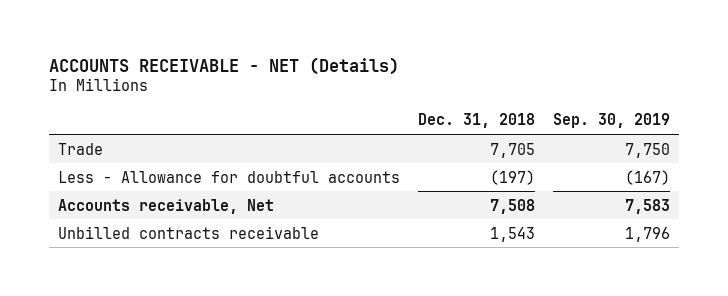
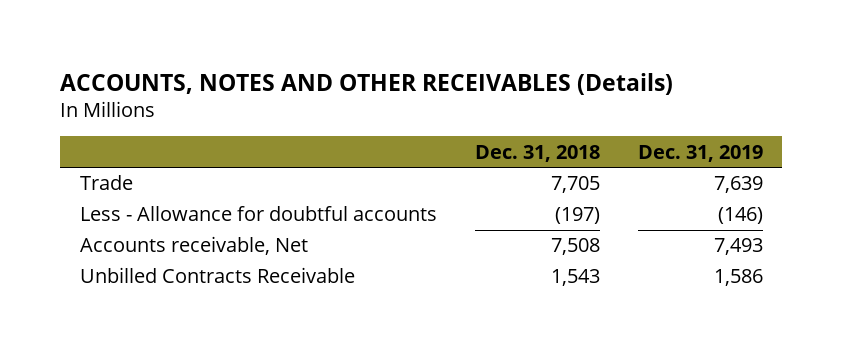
[48,56,399,75] ACCOUNTS RECEIVABLE - NET (Details) -> [60,72,674,95] ACCOUNTS, NOTES AND OTHER RECEIVABLES (Details)
[553,113,671,129] Sep. 30, 2019 -> none
none -> [638,144,764,162] Dec. 31, 2019
[58,225,320,239] Unbilled contracts receivable -> [79,267,355,284] Unbilled Contracts Receivable

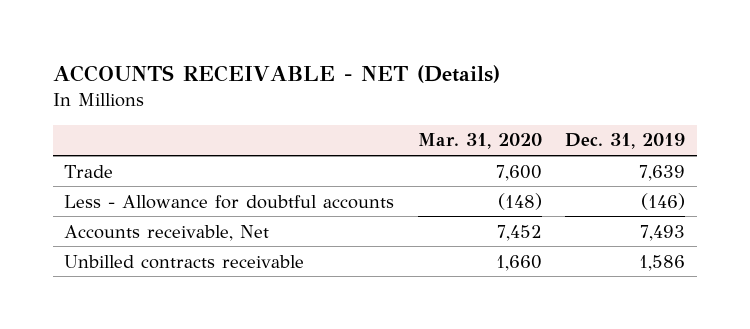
[60,72,674,95] ACCOUNTS, NOTES AND OTHER RECEIVABLES (Details) -> [52,65,500,84] ACCOUNTS RECEIVABLE - NET (Details)
[474,144,600,162] Dec. 31, 2018 -> none
none -> [417,133,542,150] Mar. 31, 2020
[79,267,355,284] Unbilled Contracts Receivable -> [64,254,305,269] Unbilled contracts receivable

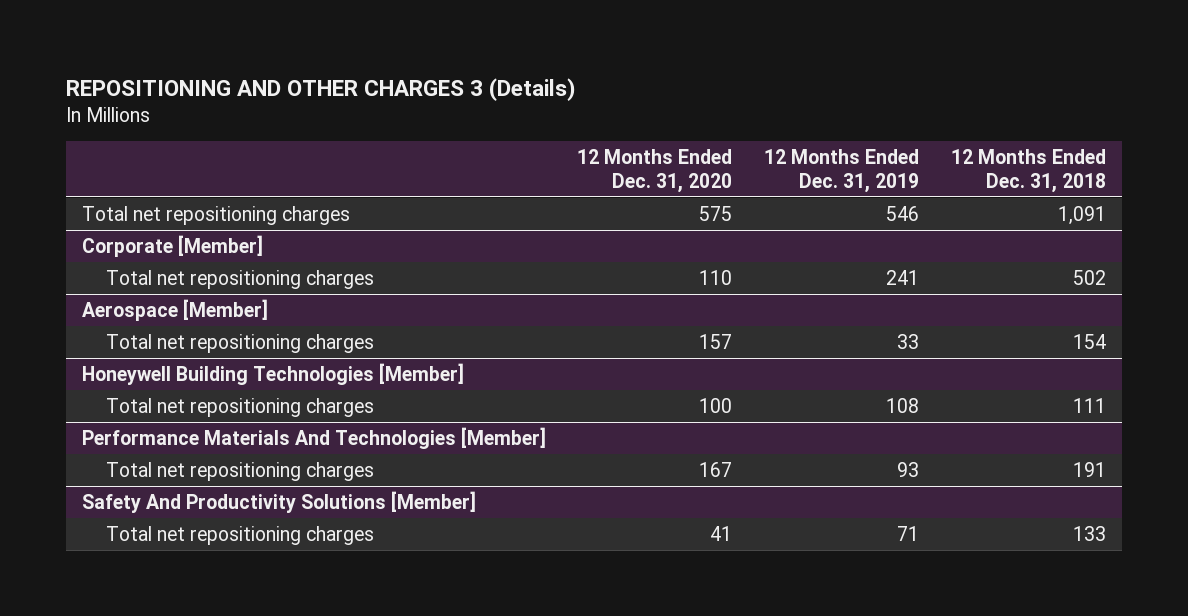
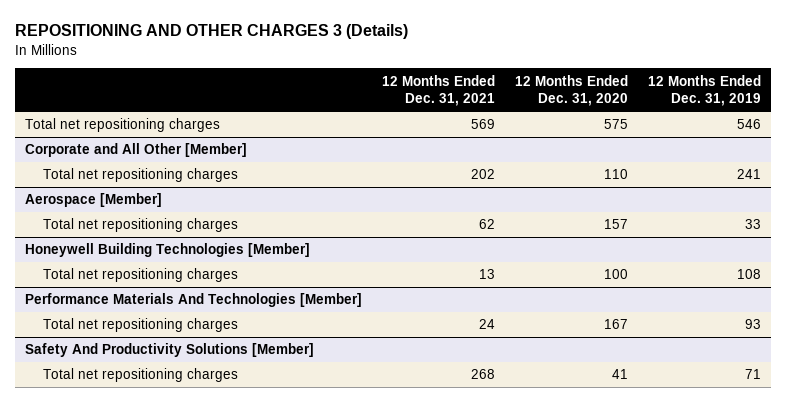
[951,149,1107,193] 12 Months Ended Dec. 31, 2018 -> none
none -> [381,74,495,107] 12 Months Ended Dec. 31, 2021
[81,234,263,257] Corporate [Member] -> [24,143,247,158] Corporate and All Other [Member]

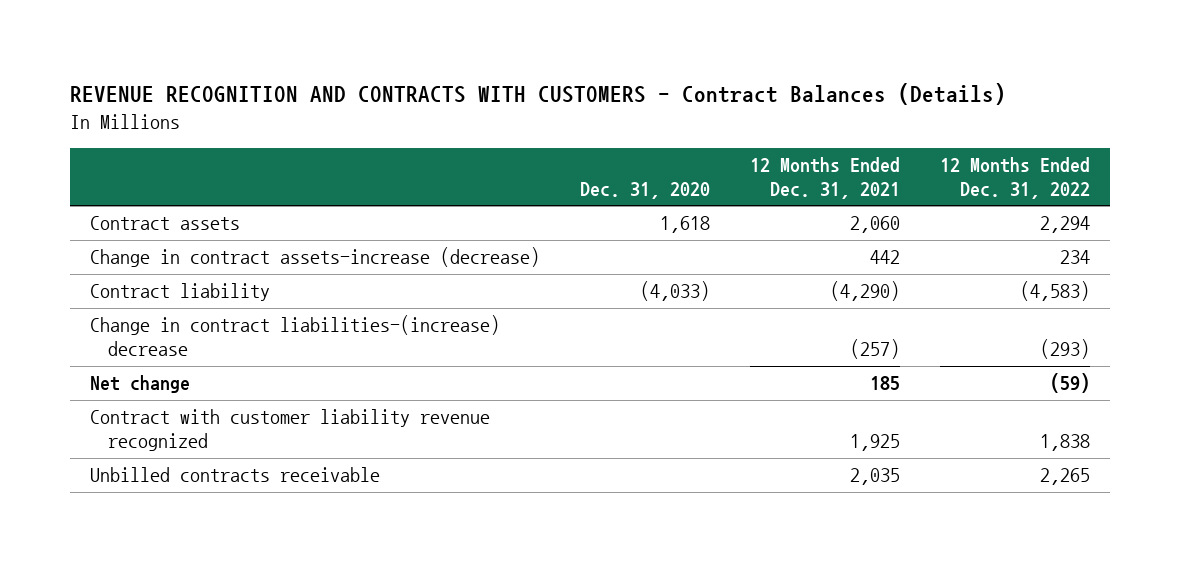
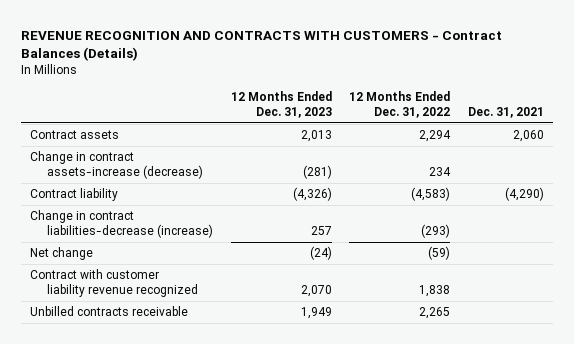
[579,181,710,199] Dec. 31, 2020 -> none
[749,157,900,199] 12 Months Ended Dec. 31, 2021 -> none
none -> [230,91,332,118] 12 Months Ended Dec. 31, 2023
none -> [468,106,545,118] Dec. 31, 2021
[89,315,500,357] Change in contract liabilities-(increase) decrease -> [30,210,213,238] Change in contract liabilities-decrease (increase)

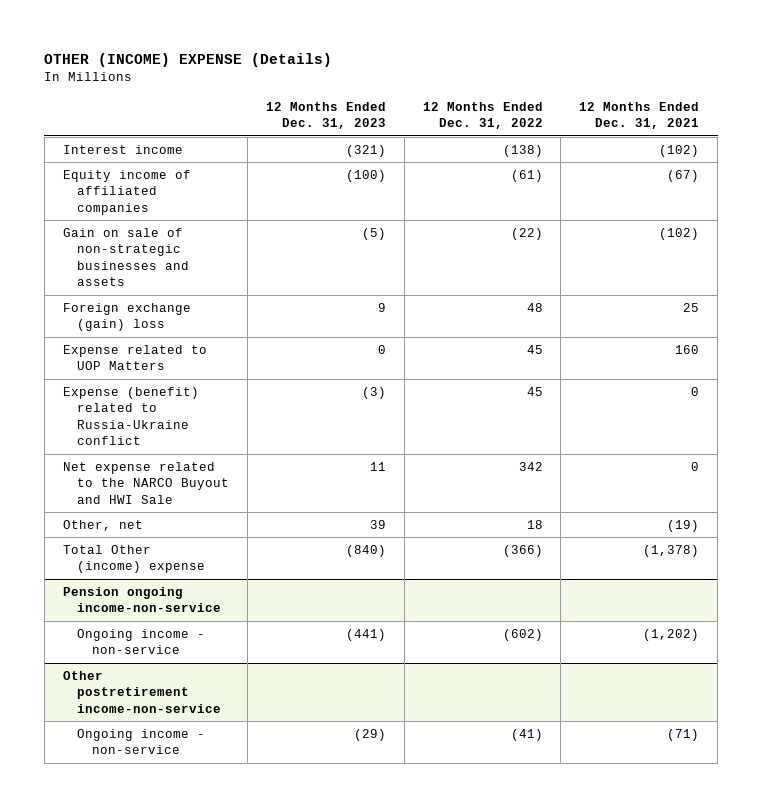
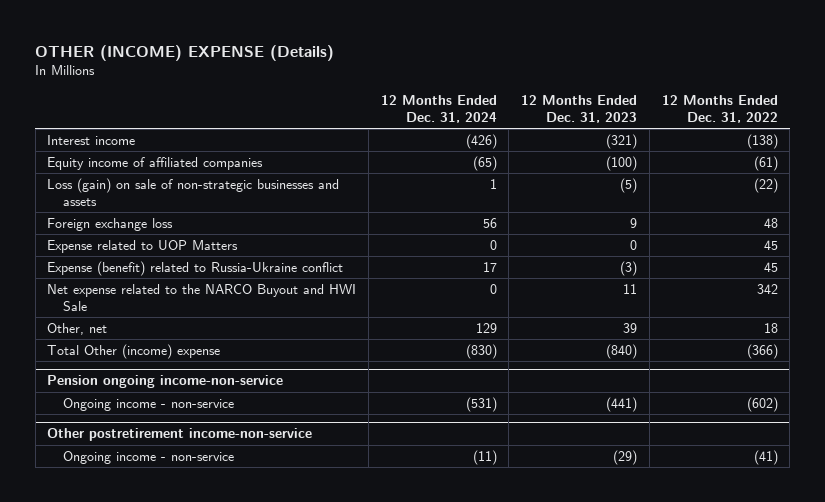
[579,101,700,130] 12 Months Ended Dec. 31, 2021 -> none
none -> [380,95,497,124] 12 Months Ended Dec. 31, 2024
[62,227,190,287] Gain on sale of non-strategic businesses and assets -> [47,177,340,207] Loss (gain) on sale of non-strategic businesses and assets
[62,302,191,332] Foreign exchange (gain) loss -> [47,217,174,231] Foreign exchange loss

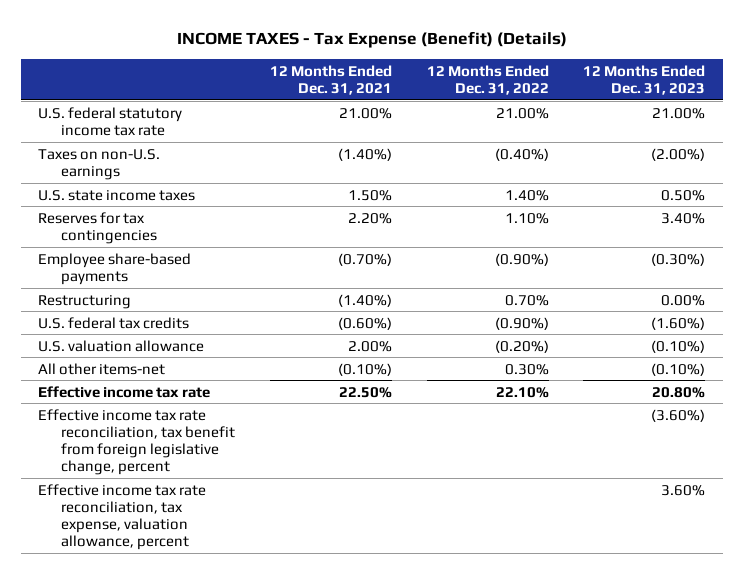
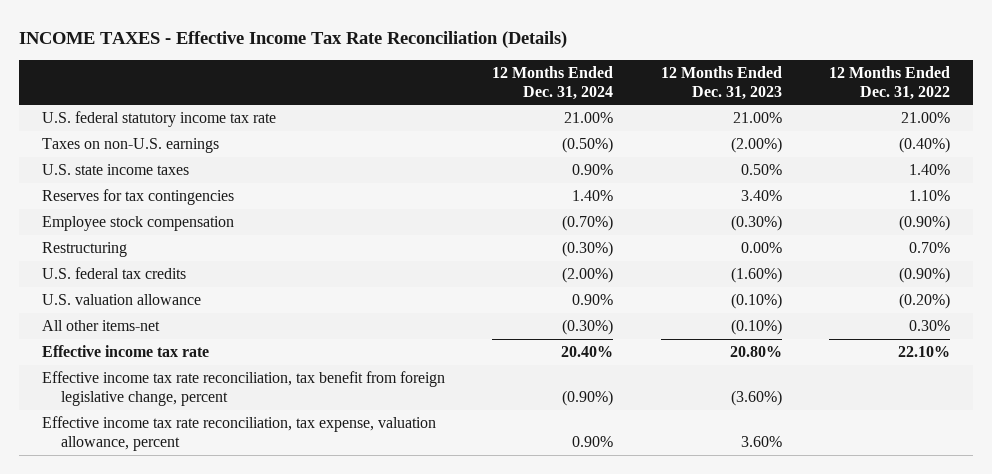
[176,31,567,49] INCOME TAXES - Tax Expense (Benefit) (Details) -> [18,30,567,48] INCOME TAXES - Effective Income Tax Rate Reconciliation (Details)
[269,64,392,95] 12 Months Ended Dec. 31, 2021 -> none
none -> [492,65,614,100] 12 Months Ended Dec. 31, 2024
[38,252,192,285] Employee share-based payments -> [42,215,235,231] Employee stock compensation

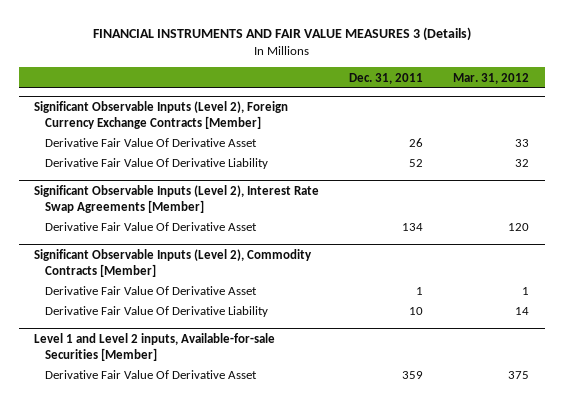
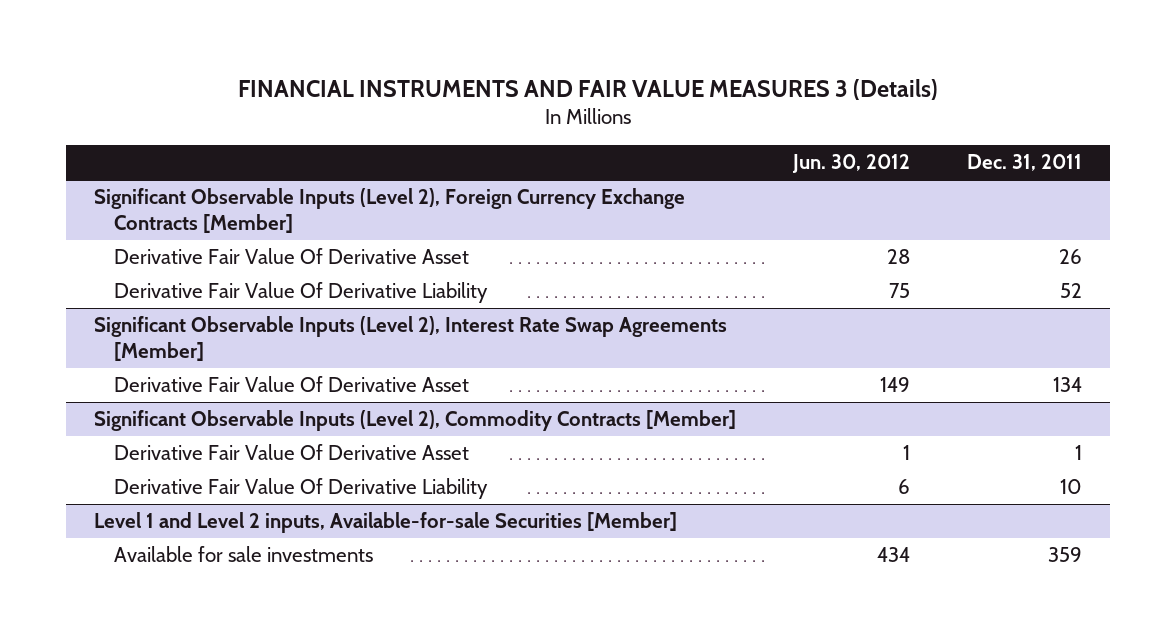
[453,72,530,84] Mar. 31, 2012 -> none
none -> [791,154,910,174] Jun. 30, 2012
[44,370,257,380] Derivative Fair Value Of Derivative Asset -> [113,546,373,563] Available for sale investments

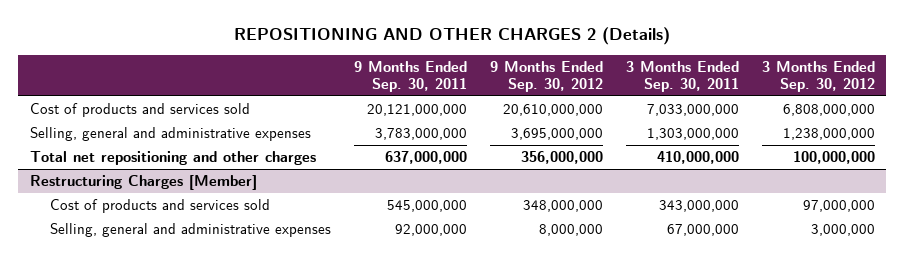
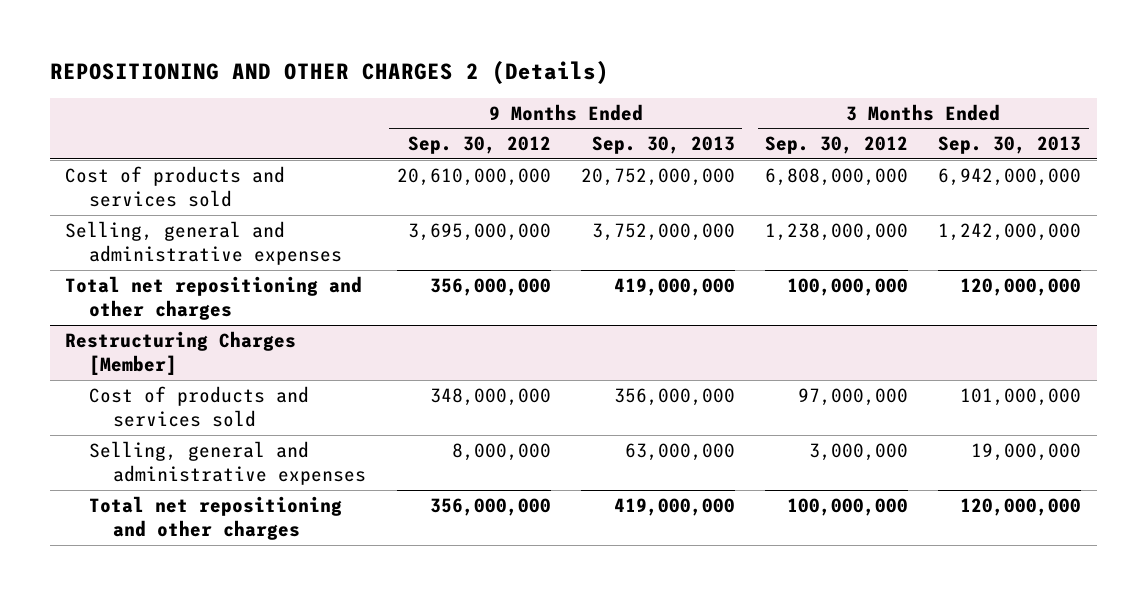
[354,60,468,93] 9 Months Ended Sep. 30, 2011 -> none
[626,60,740,93] 3 Months Ended Sep. 30, 2011 -> none
none -> [591,136,735,155] Sep. 30, 2013
none -> [938,136,1082,155] Sep. 30, 2013
none -> [88,495,342,541] Total net repositioning and other charges

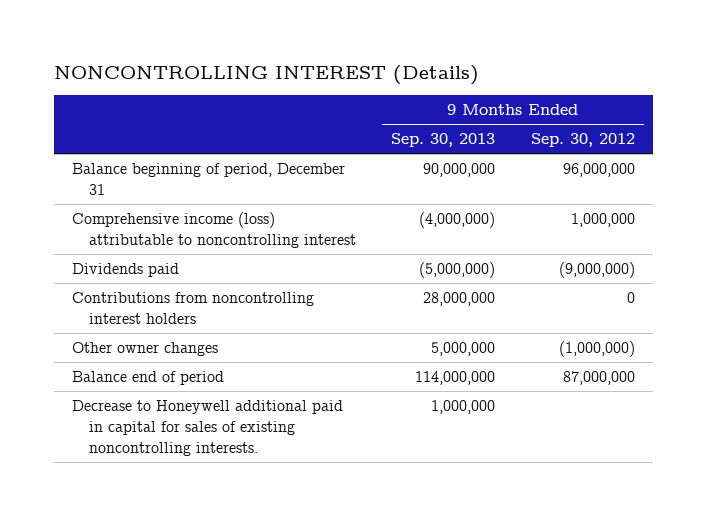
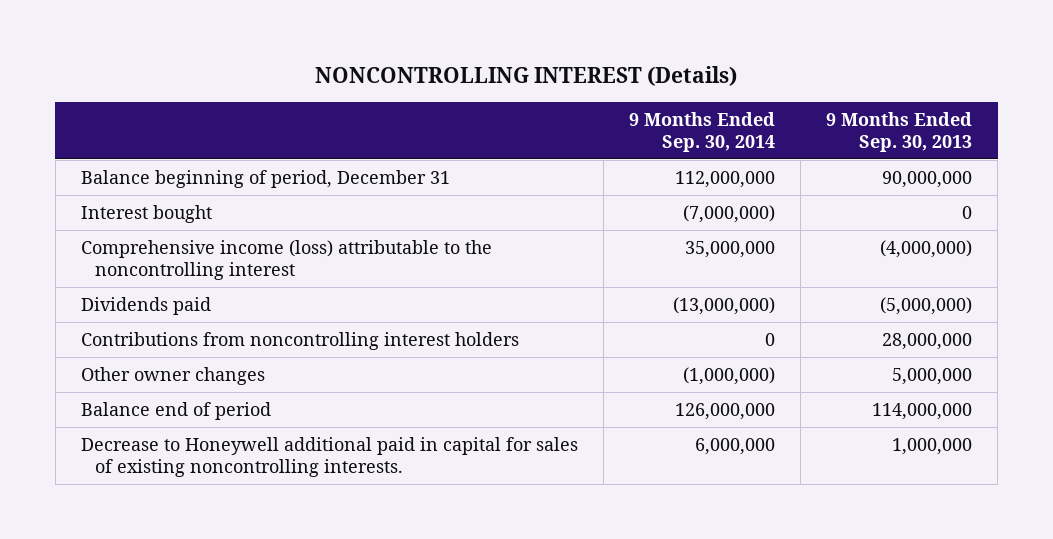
[530,133,635,148] Sep. 30, 2012 -> none
none -> [628,111,775,152] 9 Months Ended Sep. 30, 2014
none -> [80,205,212,224] Interest bought
[71,212,356,249] Comprehensive income (loss) attributable to noncontrolling interest -> [80,240,492,281] Comprehensive income (loss) attributable to the noncontrolling interest

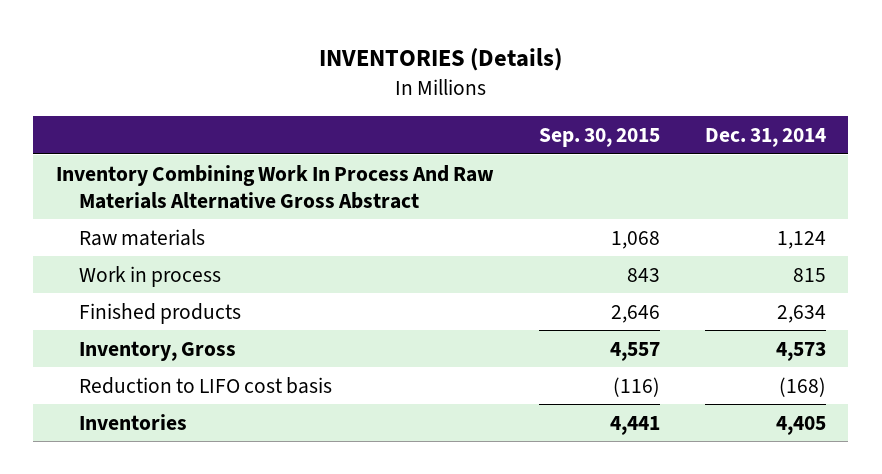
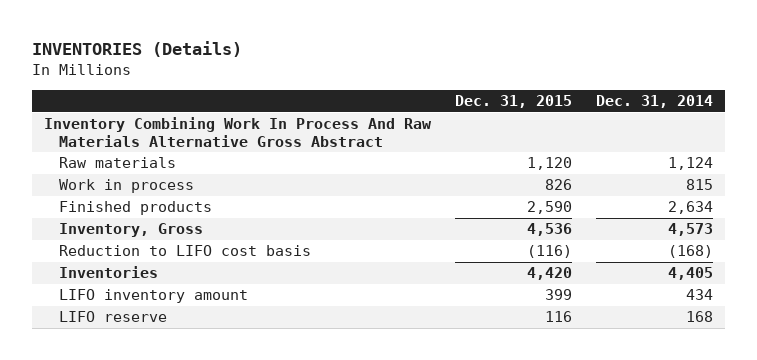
[538,128,660,148] Sep. 30, 2015 -> none
none -> [455,94,573,108] Dec. 31, 2015
none -> [58,289,248,304] LIFO inventory amount
none -> [58,311,167,323] LIFO reserve

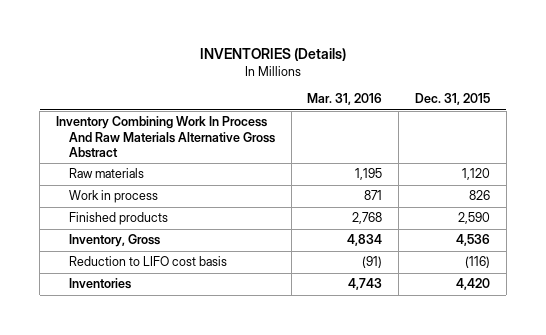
[596,94,714,108] Dec. 31, 2014 -> none
none -> [307,93,383,106] Mar. 31, 2016
[58,289,248,304] LIFO inventory amount -> none
[58,311,167,323] LIFO reserve -> none

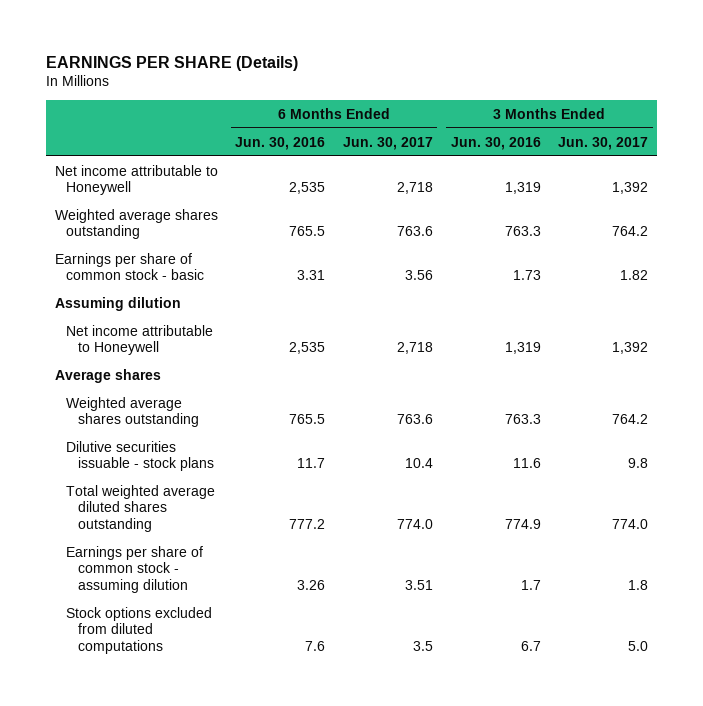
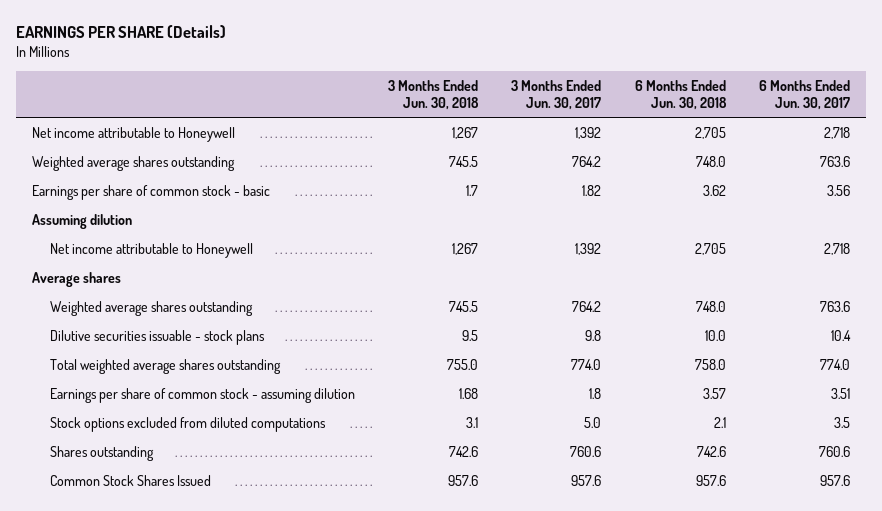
[235,136,326,150] Jun. 30, 2016 -> none
[450,136,541,150] Jun. 30, 2016 -> none
none -> [388,79,480,111] 3 Months Ended Jun. 30, 2018
none -> [634,79,727,111] 6 Months Ended Jun. 30, 2018
[66,484,216,533] Total weighted average diluted shares outstanding -> [50,358,282,374] Total weighted average shares outstanding
none -> [50,445,155,461] Shares outstanding
none -> [50,474,212,486] Common Stock Shares Issued

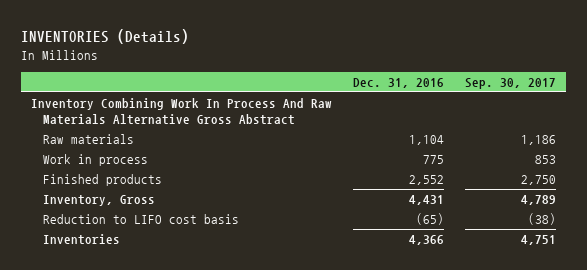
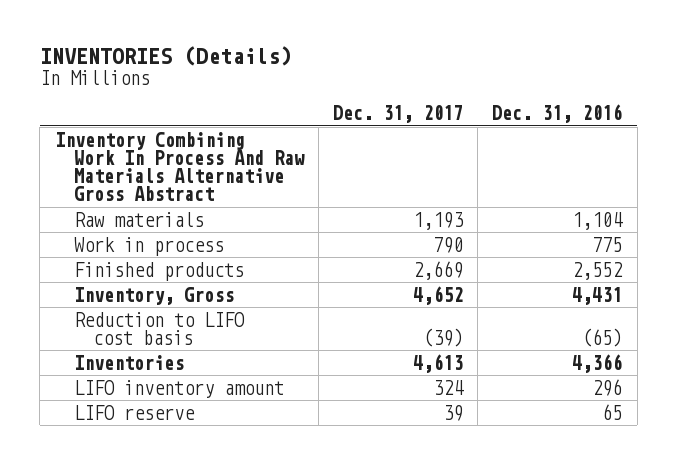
[464,77,556,89] Sep. 30, 2017 -> none
none -> [333,105,464,124] Dec. 31, 2017
none -> [73,379,284,398] LIFO inventory amount
none -> [73,404,195,420] LIFO reserve

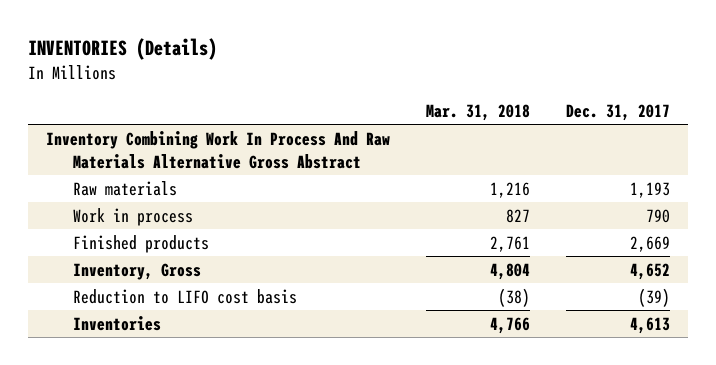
[492,104,623,124] Dec. 31, 2016 -> none
none -> [425,103,530,121] Mar. 31, 2018
[73,379,284,398] LIFO inventory amount -> none
[73,404,195,420] LIFO reserve -> none

